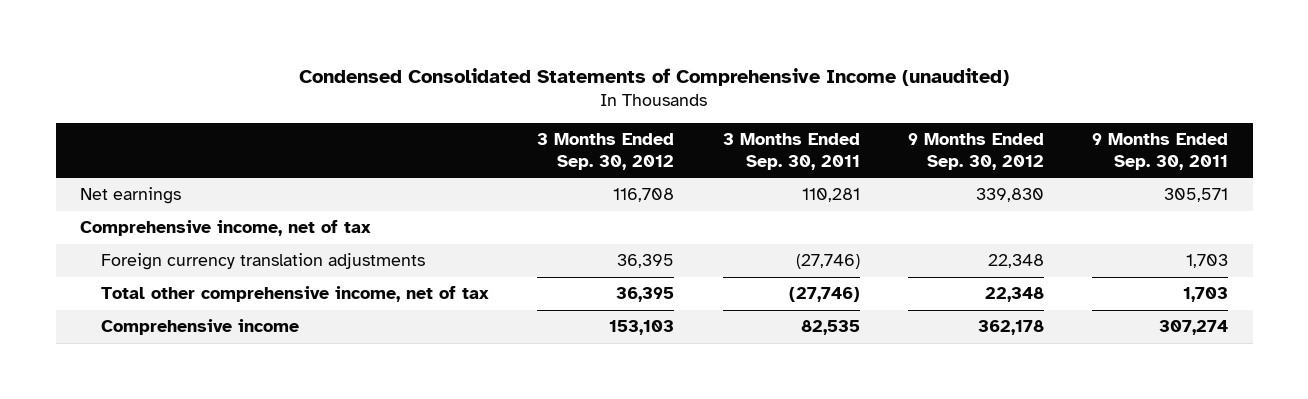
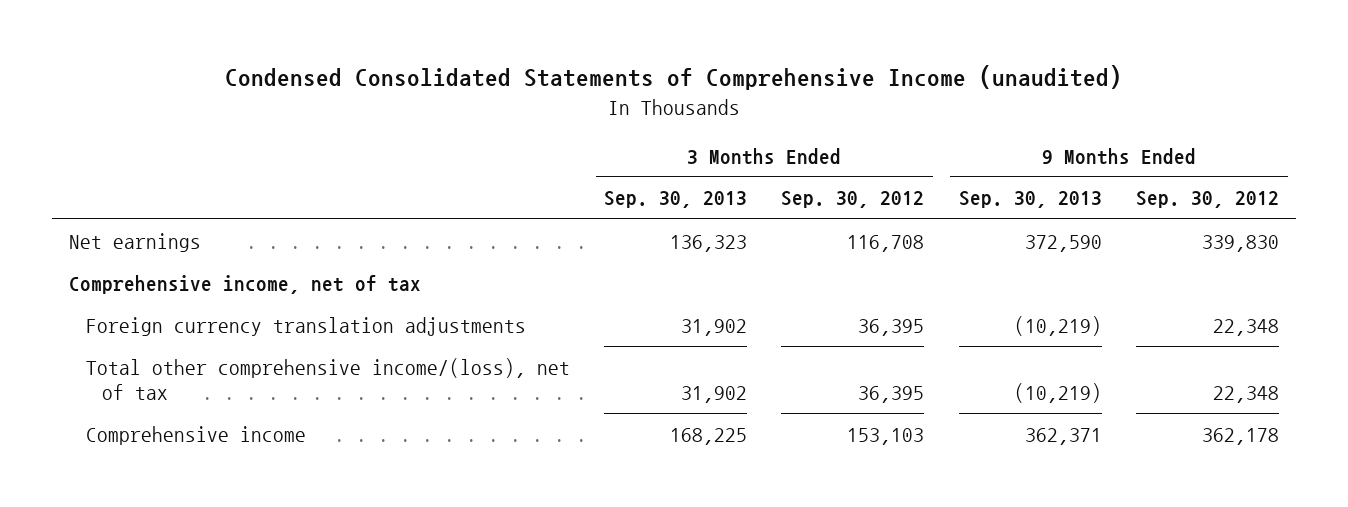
[722,133,860,170] 3 Months Ended Sep. 30, 2011 -> none
[1092,133,1229,170] 9 Months Ended Sep. 30, 2011 -> none
none -> [604,191,748,209] Sep. 30, 2013
none -> [958,191,1102,209] Sep. 30, 2013
[100,286,489,303] Total other comprehensive income, net of tax -> [85,357,570,401] Total other comprehensive income/(loss), net of tax

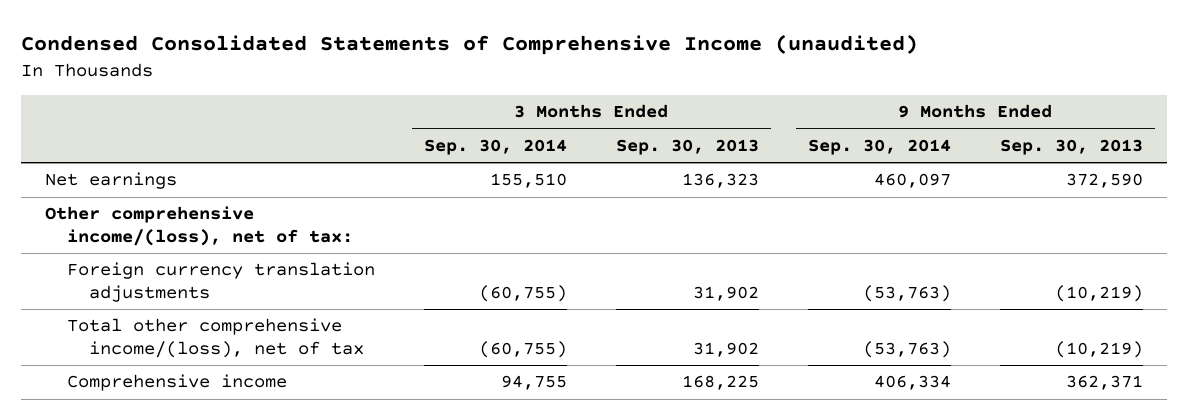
[781,191,925,209] Sep. 30, 2012 -> none
[1136,191,1280,209] Sep. 30, 2012 -> none
none -> [423,138,567,155] Sep. 30, 2014
none -> [807,138,951,155] Sep. 30, 2014
[69,274,422,294] Comprehensive income, net of tax -> [44,206,354,247] Other comprehensive income/(loss), net of tax:

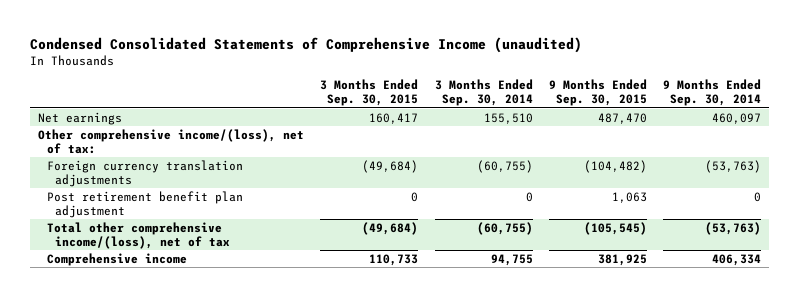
[615,138,759,155] Sep. 30, 2013 -> none
[999,138,1143,155] Sep. 30, 2013 -> none
none -> [320,79,419,107] 3 Months Ended Sep. 30, 2015
none -> [548,79,647,107] 9 Months Ended Sep. 30, 2015
none -> [46,190,243,218] Post retirement benefit plan adjustment

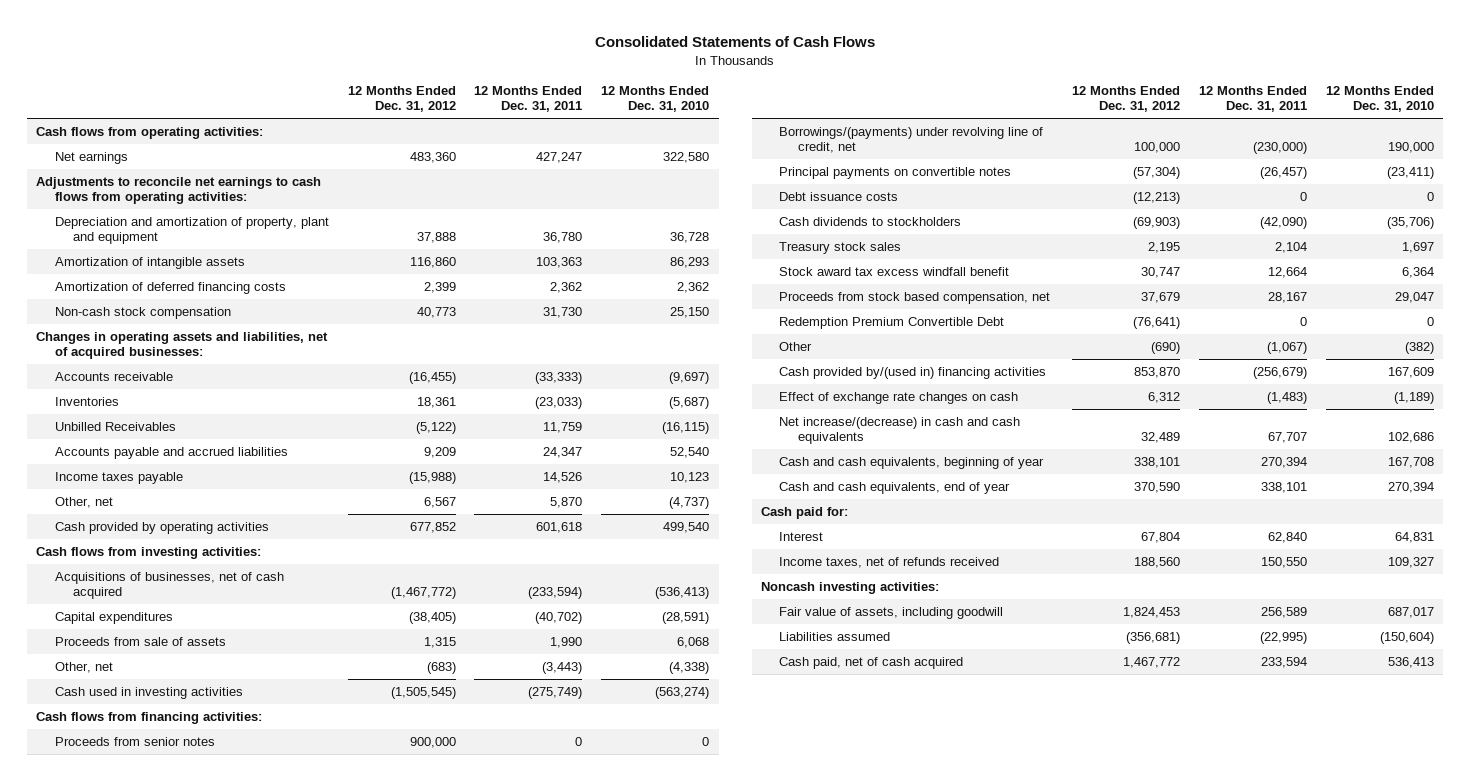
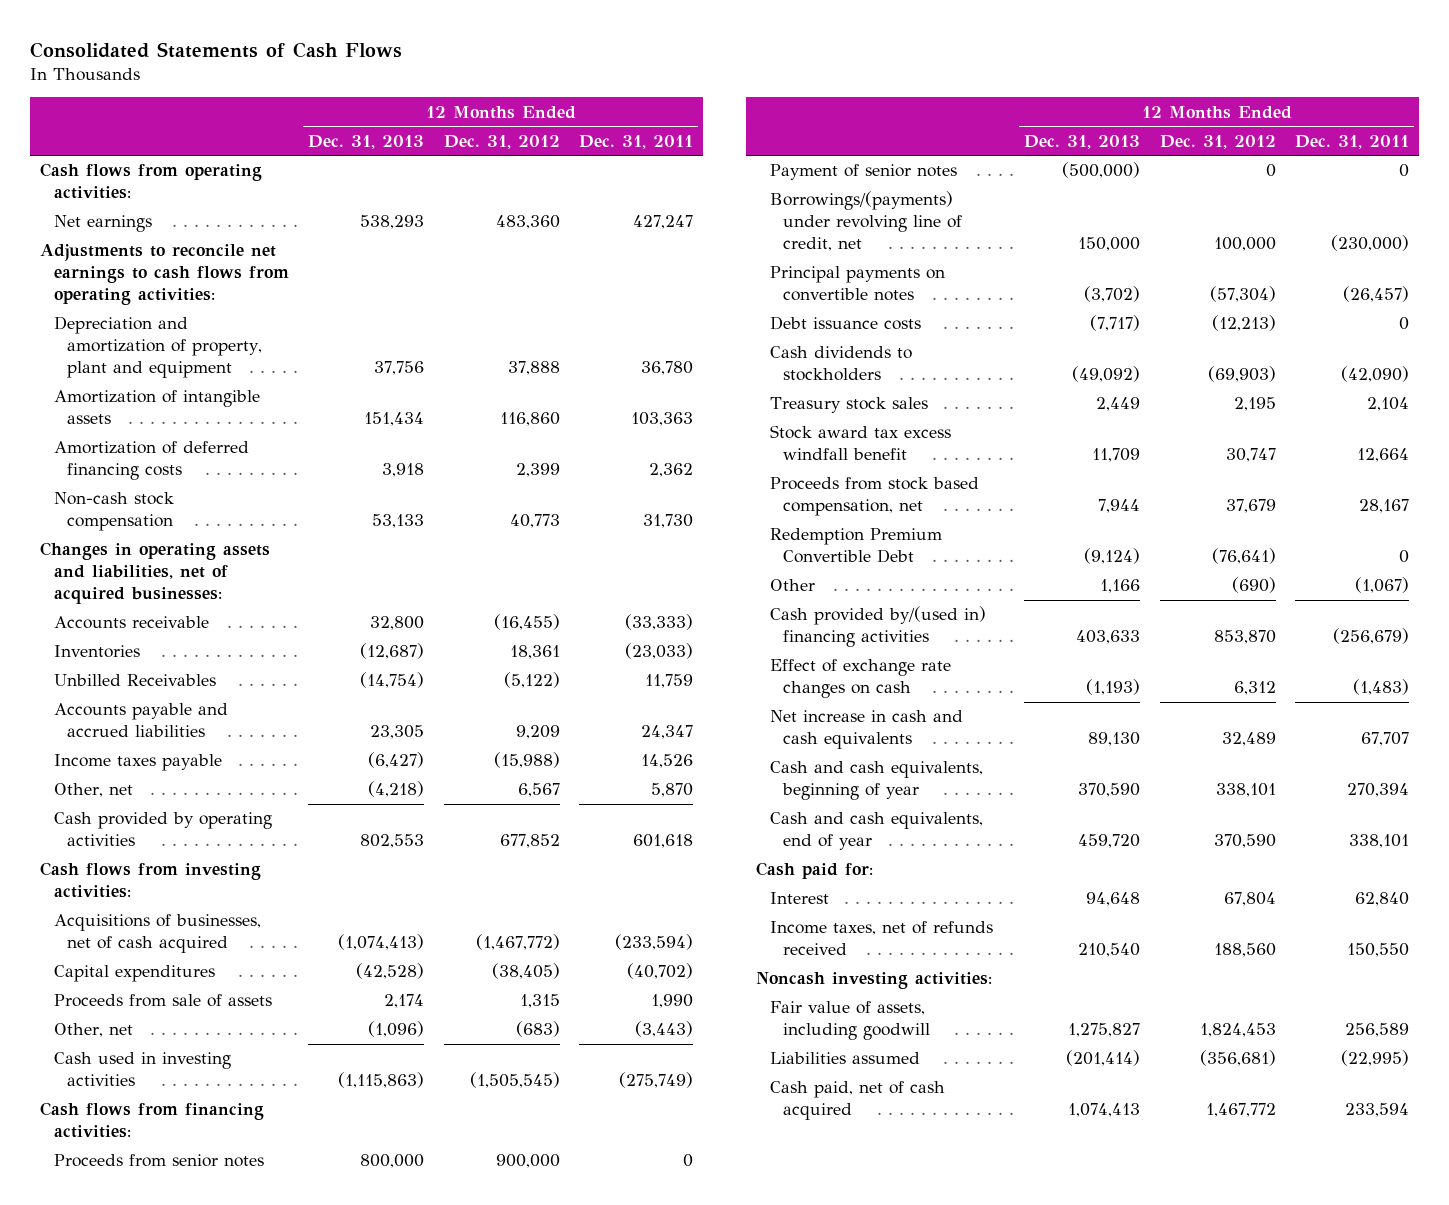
[601,86,710,113] 12 Months Ended Dec. 31, 2010 -> none
none -> [308,134,425,149] Dec. 31, 2013
none -> [769,164,957,181] Payment of senior notes
[779,417,1021,445] Net increase/(decrease) in cash and cash equivalents -> [769,710,963,750] Net increase in cash and cash equivalents

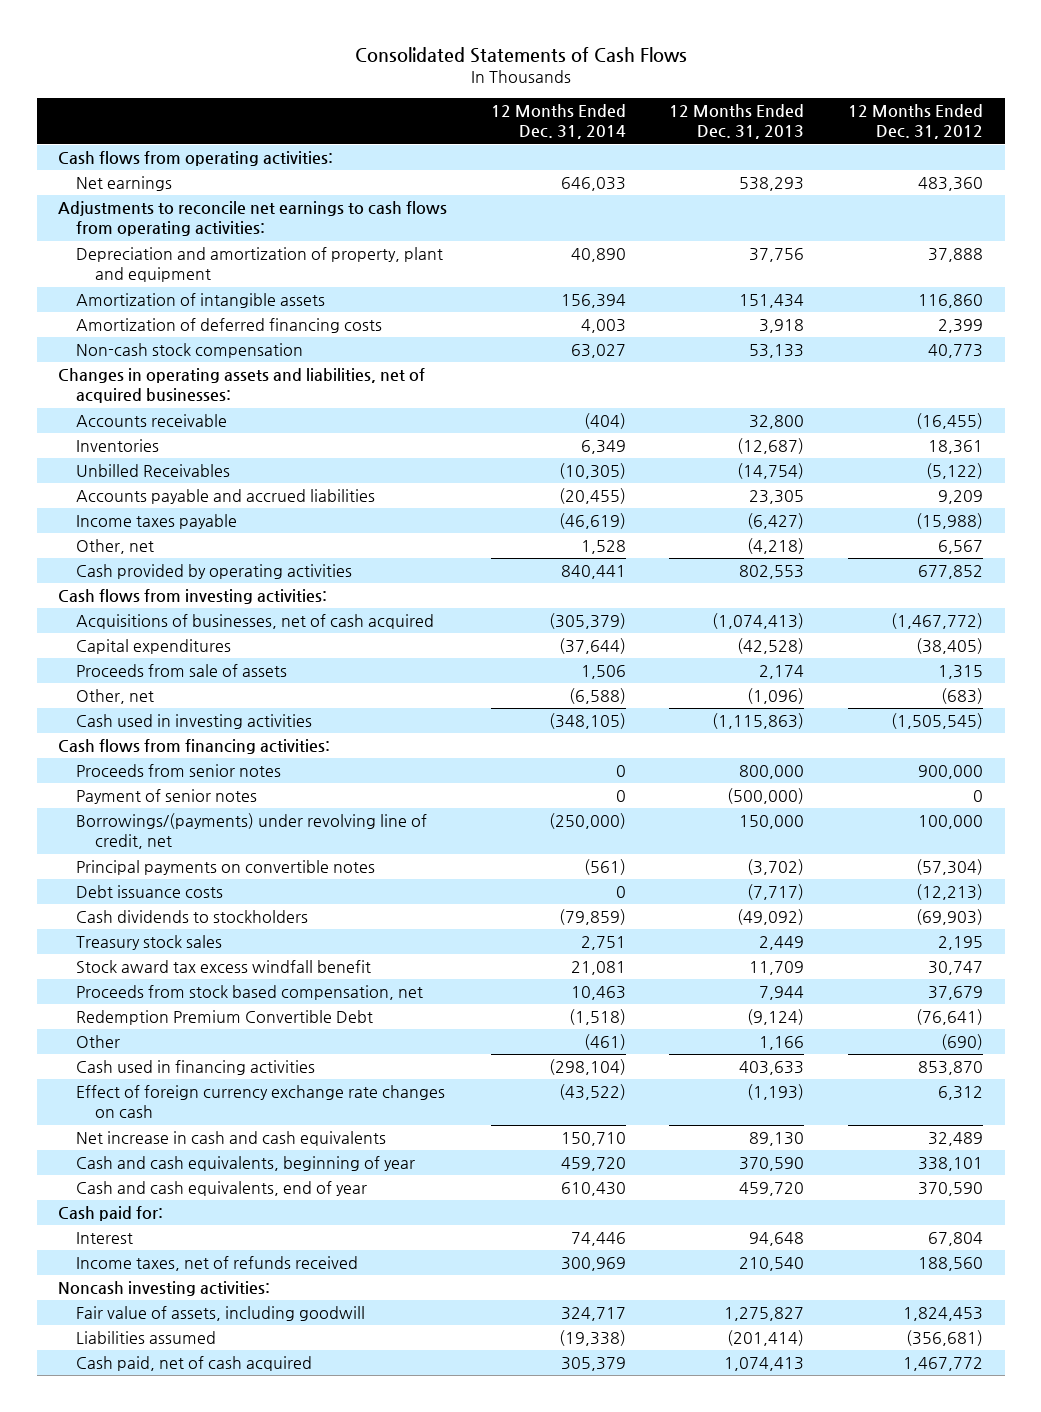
[579,134,694,149] Dec. 31, 2011 -> none
none -> [490,104,626,140] 12 Months Ended Dec. 31, 2014
[769,606,986,648] Cash provided by/(used in) financing activities -> [76,1060,316,1076] Cash used in financing activities
[769,659,951,699] Effect of exchange rate changes on cash -> [76,1085,446,1119] Effect of foreign currency exchange rate changes on cash

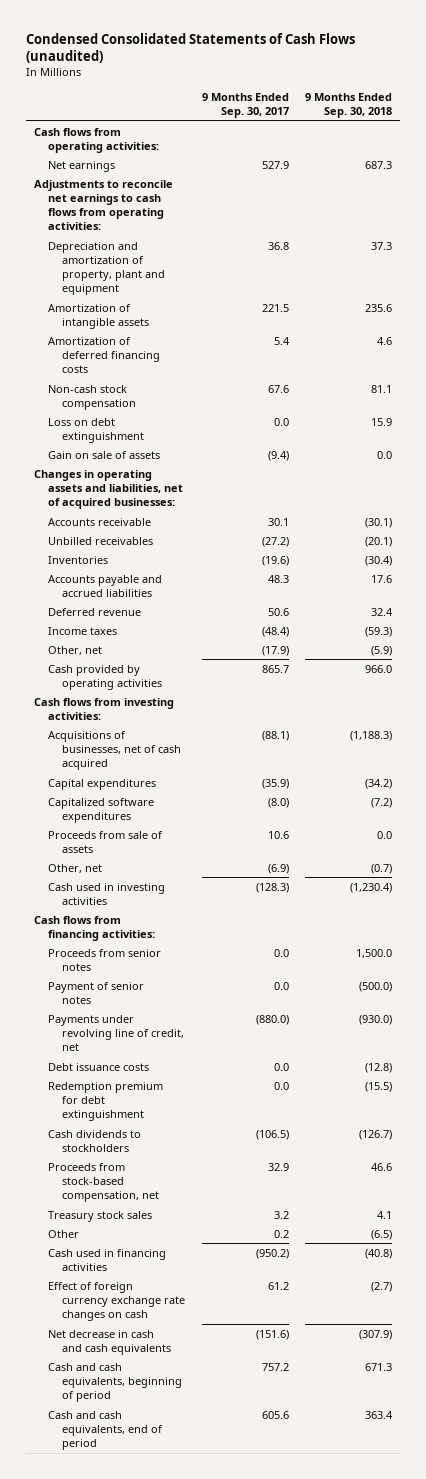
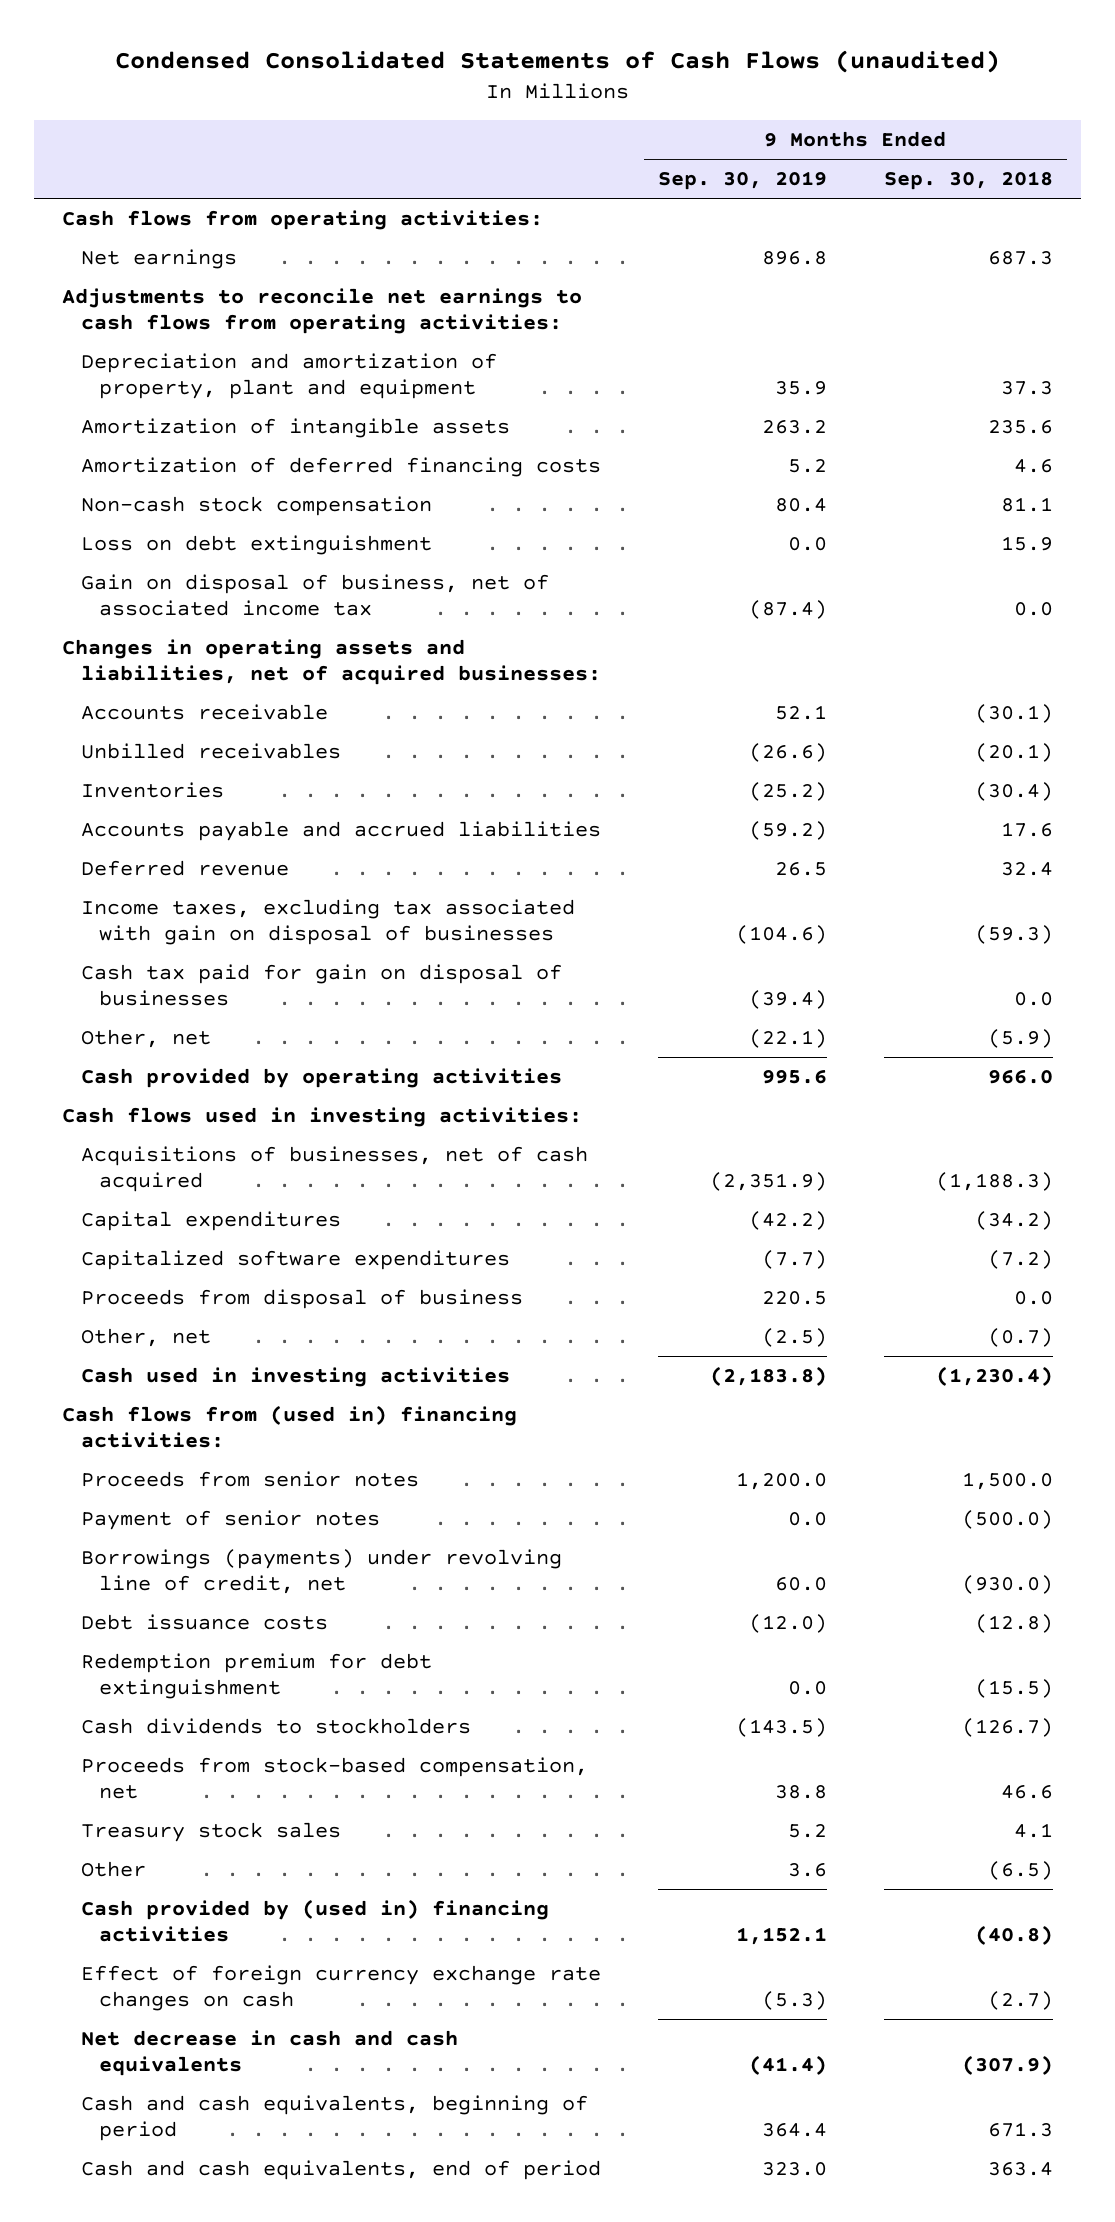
[201,92,289,119] 9 Months Ended Sep. 30, 2017 -> none
none -> [657,171,827,191] Sep. 30, 2019
[48,450,161,459] Gain on sale of assets -> none
none -> [80,574,549,616] Gain on disposal of business, net of associated income tax
[48,626,118,635] Income taxes -> [80,899,575,945] Income taxes, excluding tax associated with gain on disposal of businesses
none -> [80,964,562,1006] Cash tax paid for gain on disposal of businesses
[34,697,175,720] Cash flows from investing activities: -> [62,1107,583,1128] Cash flows used in investing activities:
[48,830,164,853] Proceeds from sale of assets -> none
none -> [80,1289,523,1310] Proceeds from disposal of business
[34,915,156,941] Cash flows from financing activities: -> [62,1405,518,1448] Cash flows from (used in) financing activities:
[48,1014,185,1052] Payments under revolving line of credit, net -> [80,1549,562,1594] Borrowings (payments) under revolving line of credit, net
[48,1248,167,1271] Cash used in financing activities -> [80,1899,549,1942] Cash provided by (used in) financing activities

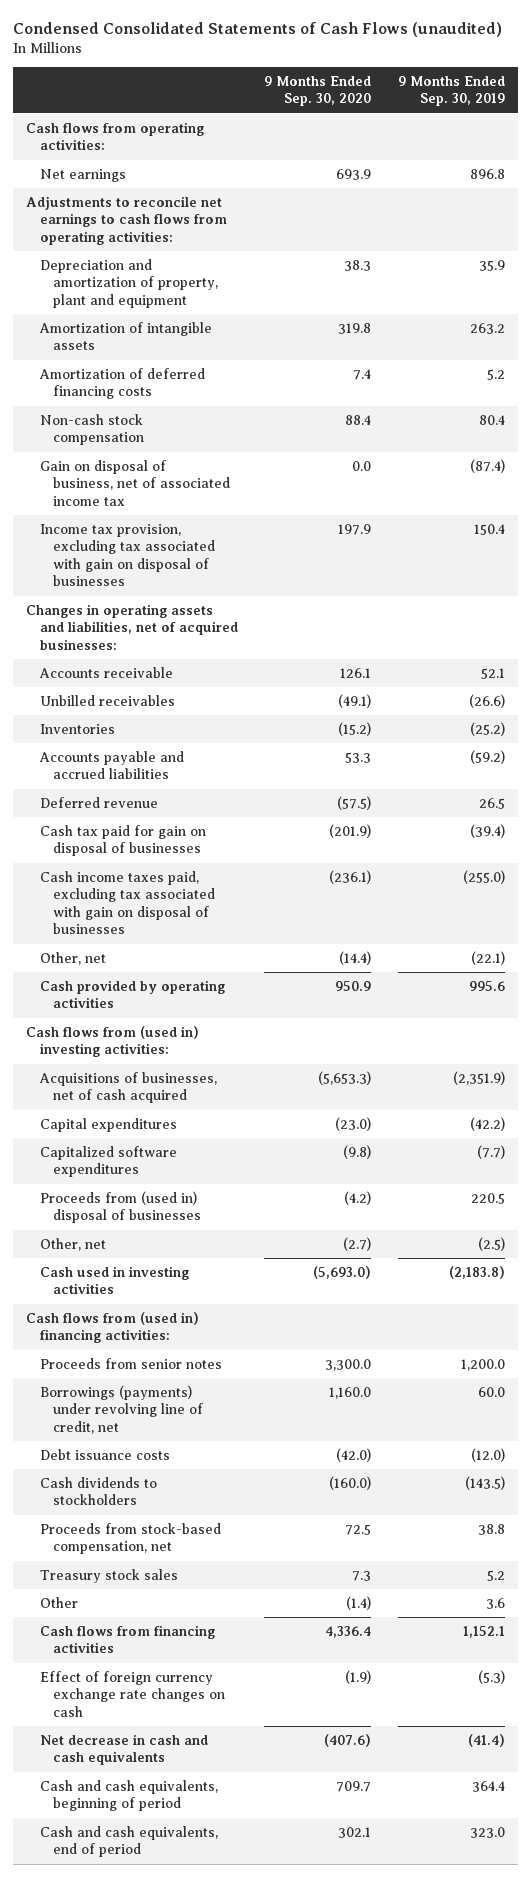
[883,171,1053,191] Sep. 30, 2018 -> none
none -> [264,75,372,107] 9 Months Ended Sep. 30, 2020
[80,535,432,556] Loss on debt extinguishment -> none
none -> [39,523,216,587] Income tax provision, excluding tax associated with gain on disposal of businesses
[80,899,575,945] Income taxes, excluding tax associated with gain on disposal of businesses -> none
none -> [39,870,216,935] Cash income taxes paid, excluding tax associated with gain on disposal of businesses
[62,1107,583,1128] Cash flows used in investing activities: -> [26,1025,200,1058] Cash flows from (used in) investing activities:
[80,1289,523,1310] Proceeds from disposal of business -> [39,1190,202,1224] Proceeds from (used in) disposal of businesses
[80,1510,380,1531] Payment of senior notes -> none
[80,1653,432,1699] Redemption premium for debt extinguishment -> none
[80,1899,549,1942] Cash provided by (used in) financing activities -> [39,1624,215,1654] Cash flows from financing activities

